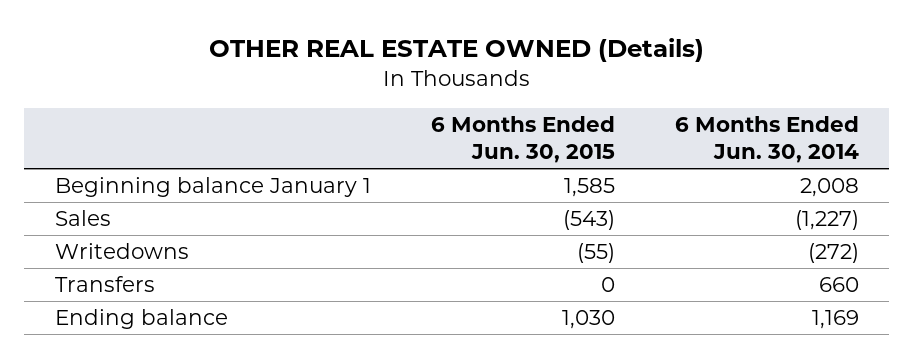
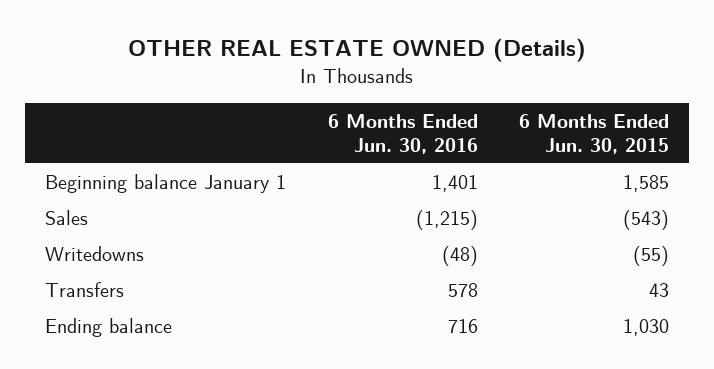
[675,115,860,164] 6 Months Ended Jun. 30, 2014 -> none
none -> [327,113,478,154] 6 Months Ended Jun. 30, 2016
[600,277,615,293] 0 -> [648,282,669,297] 43

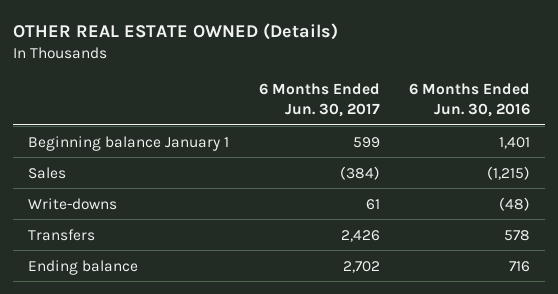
[518,113,669,154] 6 Months Ended Jun. 30, 2015 -> none
none -> [258,82,380,117] 6 Months Ended Jun. 30, 2017
[45,245,145,261] Writedowns -> [27,197,117,210] Write-downs

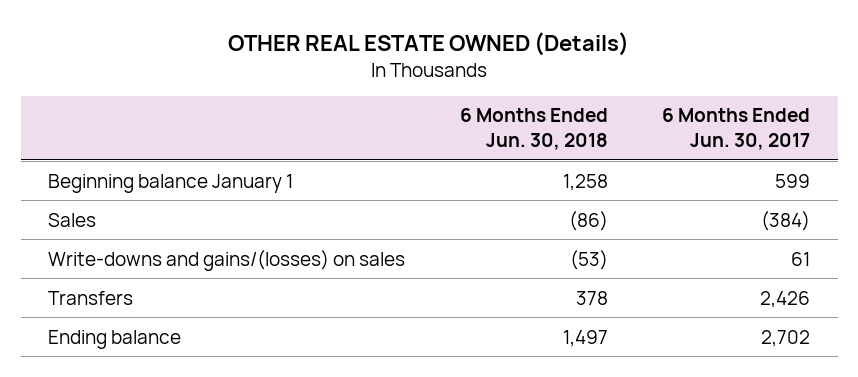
[409,82,531,117] 6 Months Ended Jun. 30, 2016 -> none
none -> [459,108,608,151] 6 Months Ended Jun. 30, 2018
[27,197,117,210] Write-downs -> [48,249,406,271] Write-downs and gains/(losses) on sales

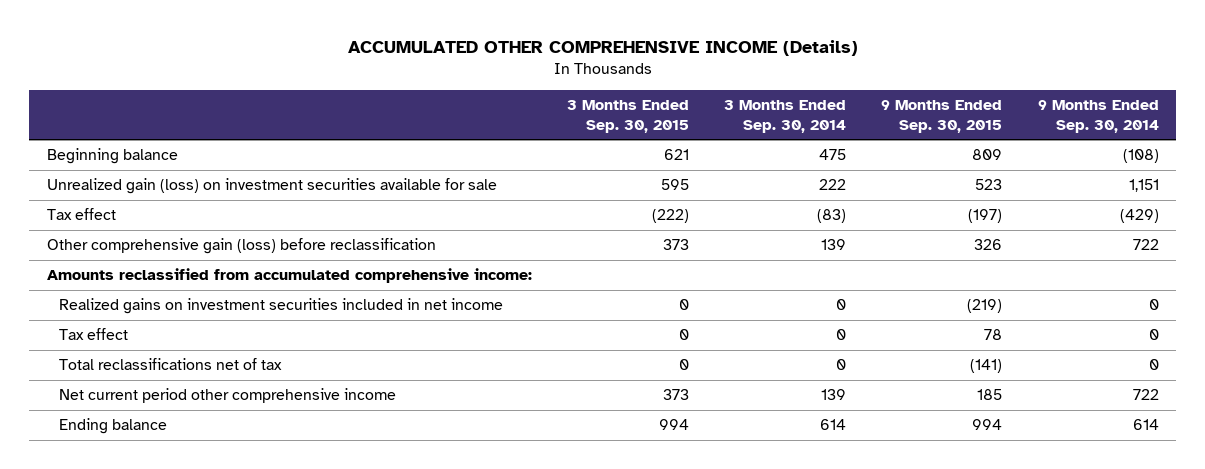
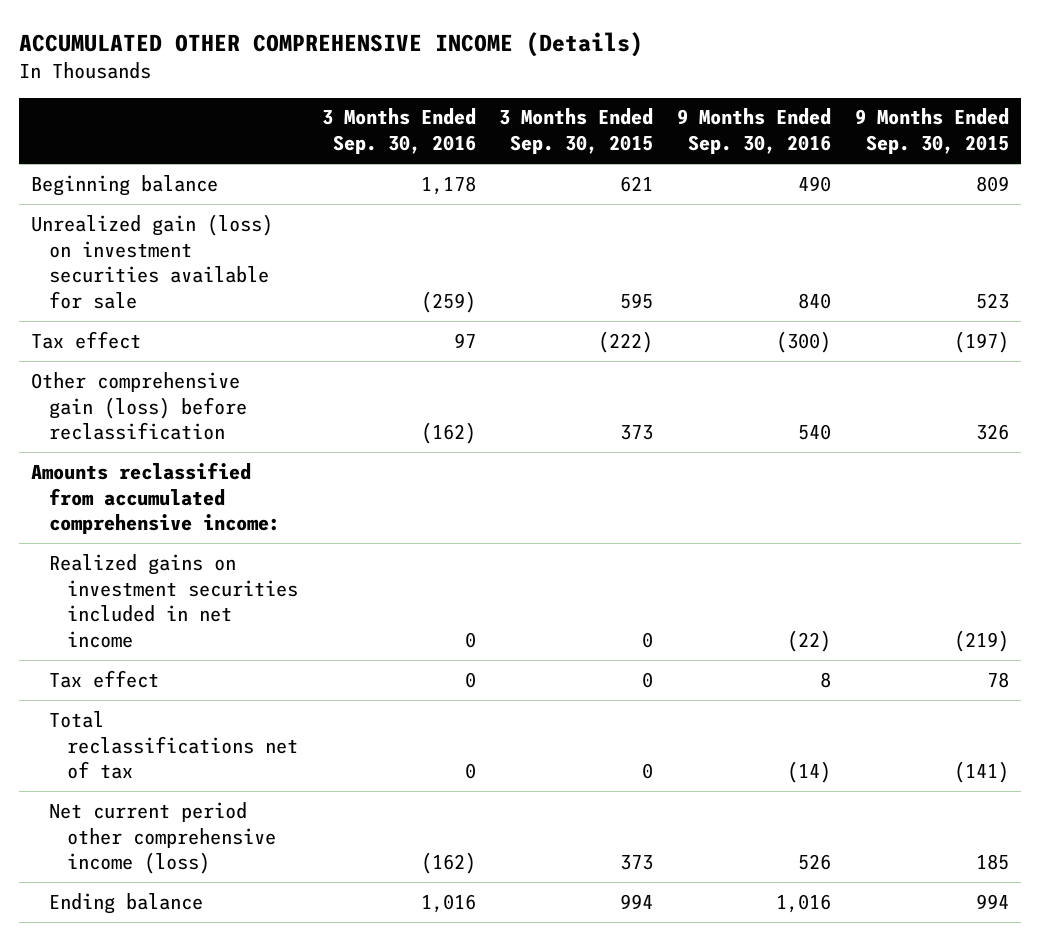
[724,100,847,133] 3 Months Ended Sep. 30, 2014 -> none
[1037,100,1159,133] 9 Months Ended Sep. 30, 2014 -> none
none -> [321,108,476,155] 3 Months Ended Sep. 30, 2016
none -> [677,108,832,155] 9 Months Ended Sep. 30, 2016
[58,388,396,404] Net current period other comprehensive income -> [49,801,277,875] Net current period other comprehensive income (loss)

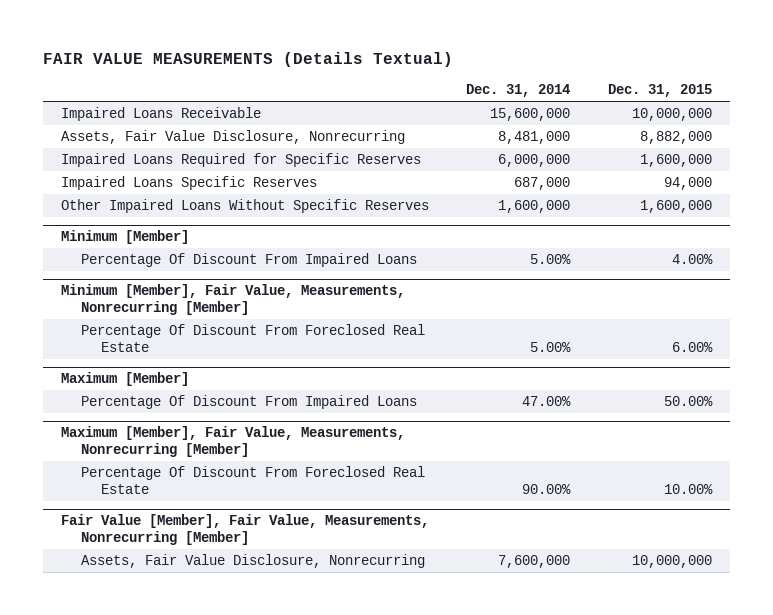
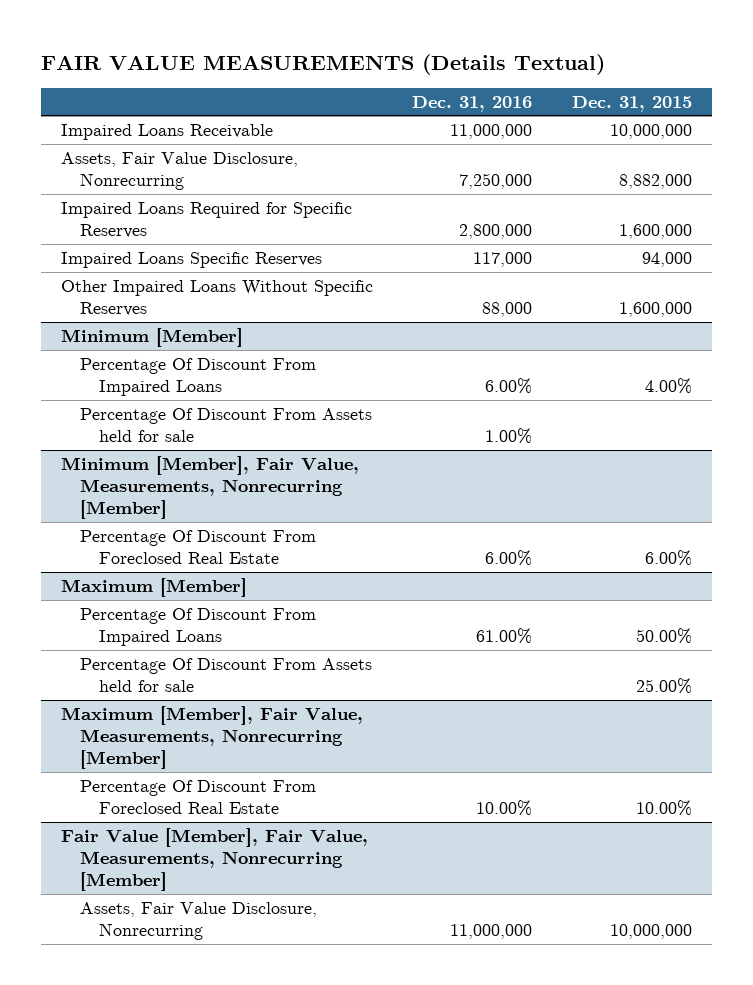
[466,84,571,98] Dec. 31, 2014 -> none
none -> [412,95,533,112] Dec. 31, 2016
none -> [79,408,372,443] Percentage Of Discount From Assets held for sale
none -> [79,658,372,693] Percentage Of Discount From Assets held for sale

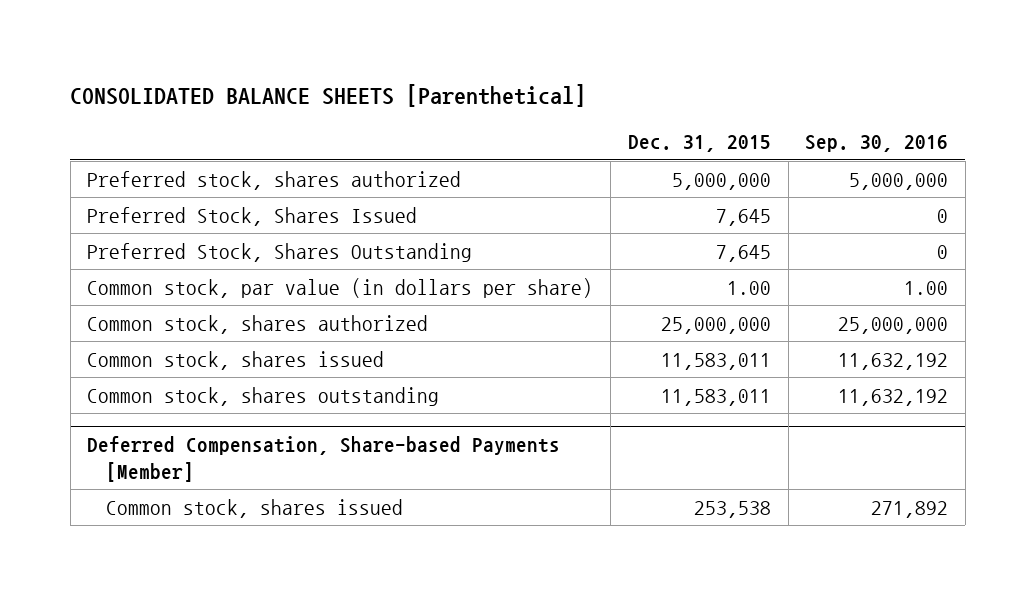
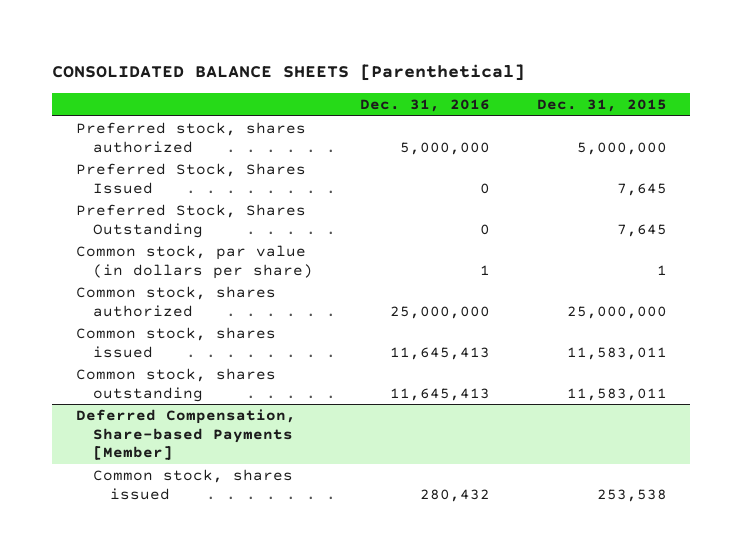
[805,135,949,153] Sep. 30, 2016 -> none
none -> [359,98,490,112] Dec. 31, 2016
[726,280,771,295] 1.00 -> [656,264,667,275] 1

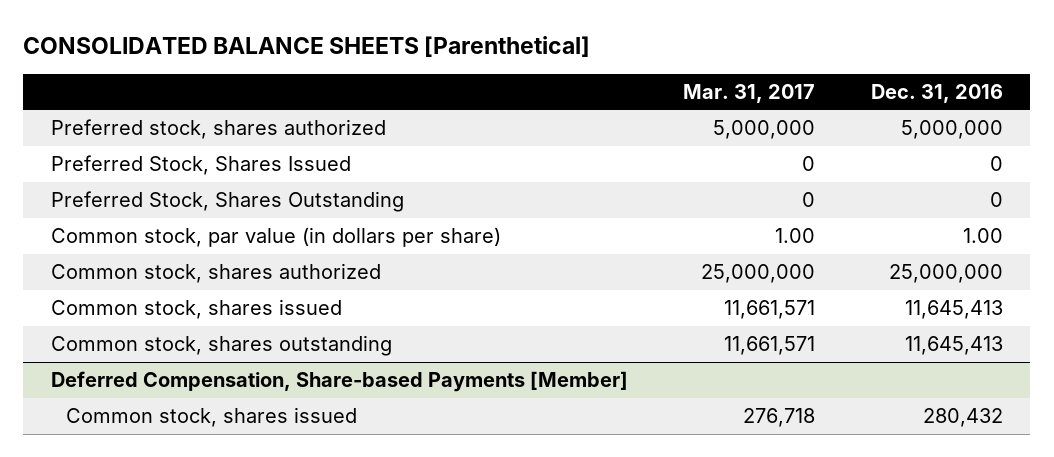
[536,98,667,112] Dec. 31, 2015 -> none
none -> [683,83,816,103] Mar. 31, 2017
[479,264,490,275] 1 -> [962,228,1003,244] 1.00

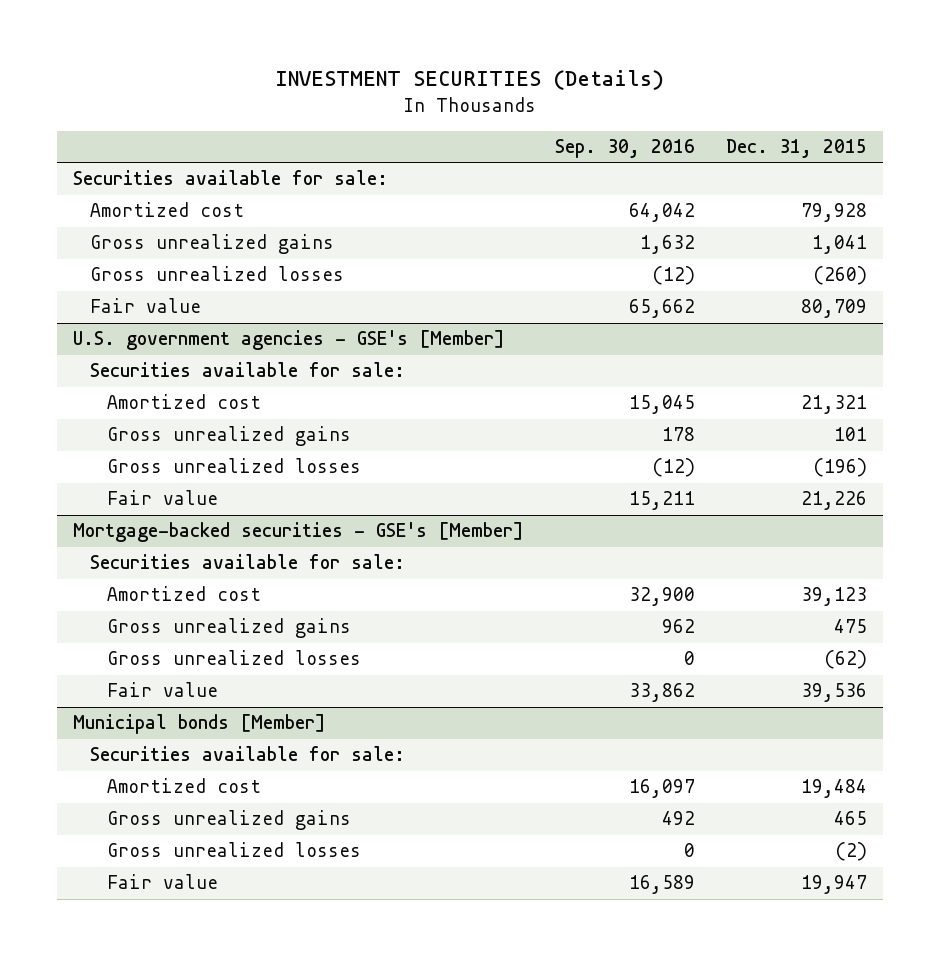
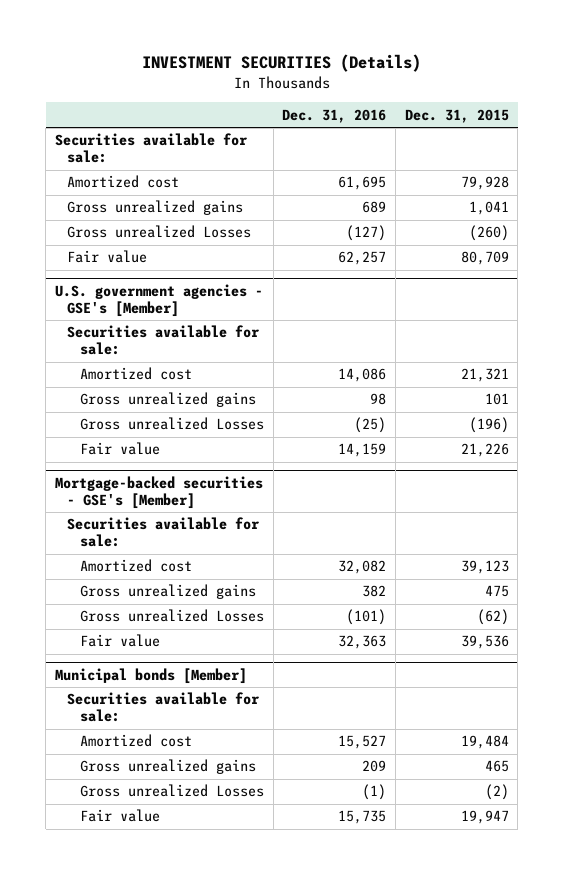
[554,138,695,158] Sep. 30, 2016 -> none
none -> [282,108,387,123] Dec. 31, 2016
[89,266,344,282] Gross unrealized losses -> [67,225,252,239] Gross unrealized Losses
[107,458,362,474] Gross unrealized losses -> [79,417,264,431] Gross unrealized Losses
[107,650,362,666] Gross unrealized losses -> [79,609,264,623] Gross unrealized Losses
[107,842,362,858] Gross unrealized losses -> [79,784,264,798] Gross unrealized Losses

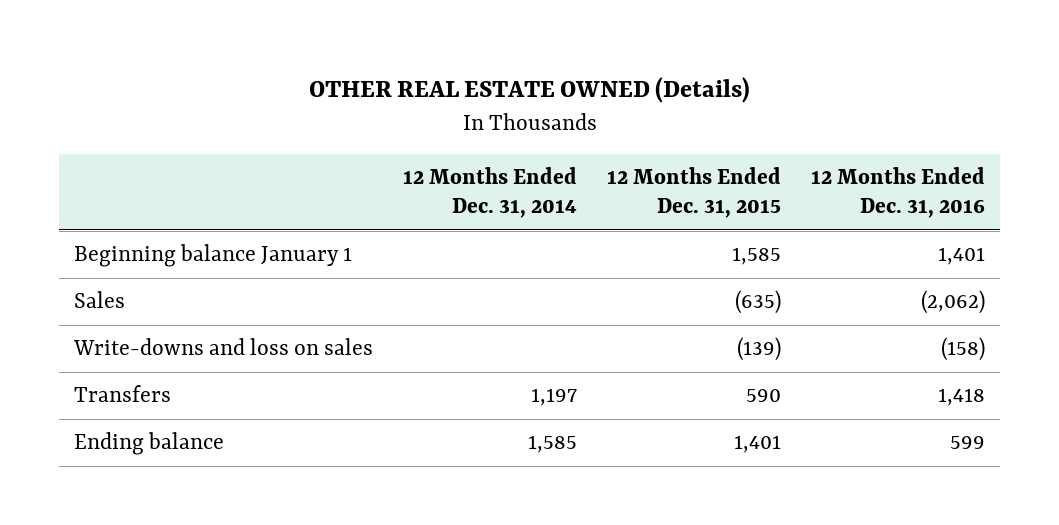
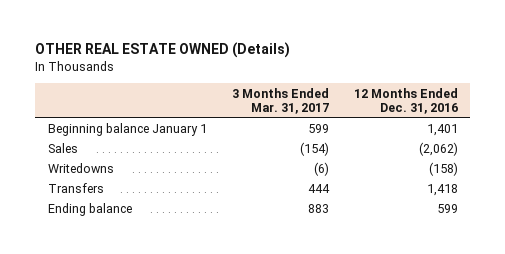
[403,167,578,219] 12 Months Ended Dec. 31, 2014 -> none
[606,167,781,219] 12 Months Ended Dec. 31, 2015 -> none
none -> [231,87,329,114] 3 Months Ended Mar. 31, 2017
[73,338,374,356] Write-downs and loss on sales -> [47,163,114,174] Writedowns

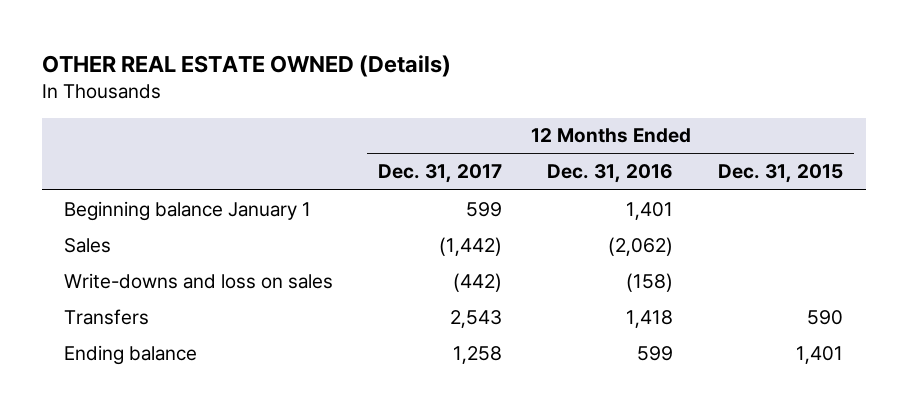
[231,87,329,114] 3 Months Ended Mar. 31, 2017 -> none
none -> [378,164,503,184] Dec. 31, 2017
none -> [718,164,844,184] Dec. 31, 2015
[47,163,114,174] Writedowns -> [64,272,334,289] Write-downs and loss on sales

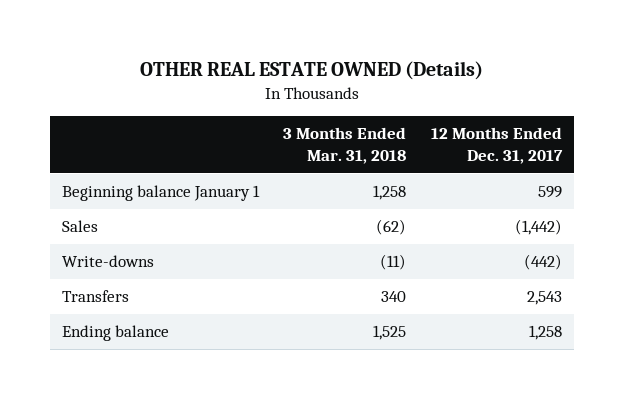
[547,164,674,184] Dec. 31, 2016 -> none
[718,164,844,184] Dec. 31, 2015 -> none
none -> [283,127,407,164] 3 Months Ended Mar. 31, 2018
[64,272,334,289] Write-downs and loss on sales -> [61,255,154,268] Write-downs

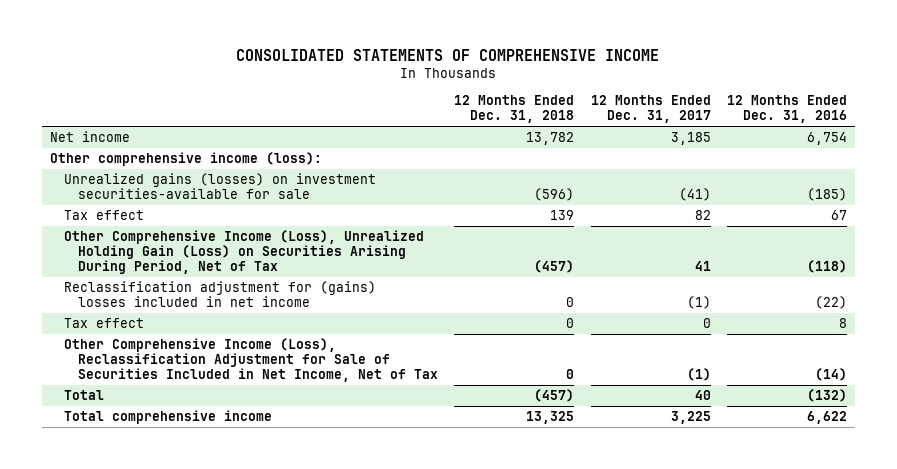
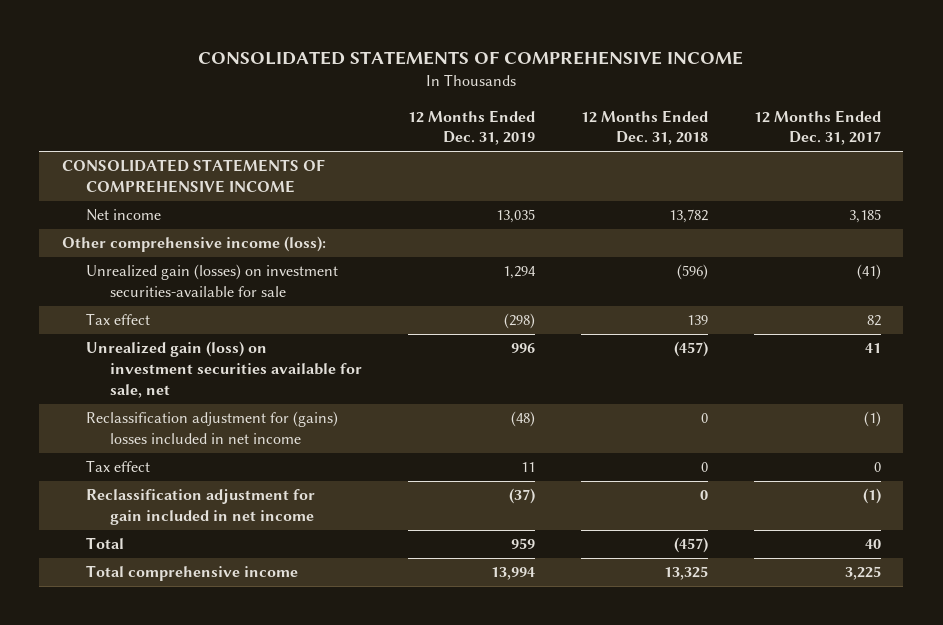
[726,94,847,124] 12 Months Ended Dec. 31, 2016 -> none
none -> [407,109,535,146] 12 Months Ended Dec. 31, 2019
none -> [62,159,326,194] CONSOLIDATED STATEMENTS OF COMPREHENSIVE INCOME
[63,172,376,200] Unrealized gains (losses) on investment securities-available for sale -> [85,264,338,298] Unrealized gain (losses) on investment securities-available for sale
[63,229,424,275] Other Comprehensive Income (Loss), Unrealized Holding Gain (Loss) on Securities Arising During Period, Net of Tax -> [85,341,362,398] Unrealized gain (loss) on investment securities available for sale, net
[63,337,439,383] Other Comprehensive Income (Loss), Reclassification Adjustment for Sale of Securities Included in Net Income, Net of Tax -> [85,489,315,526] Reclassification adjustment for gain included in net income

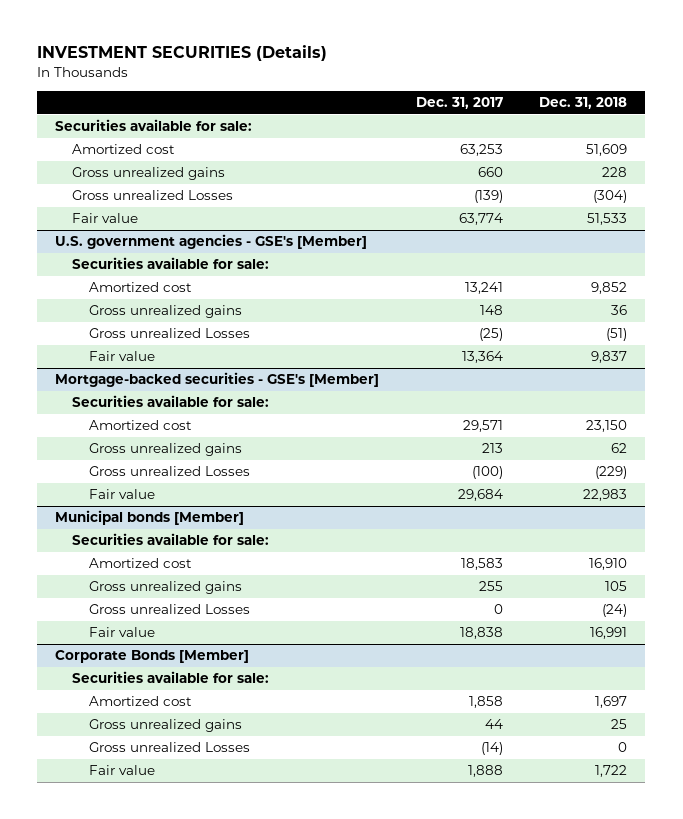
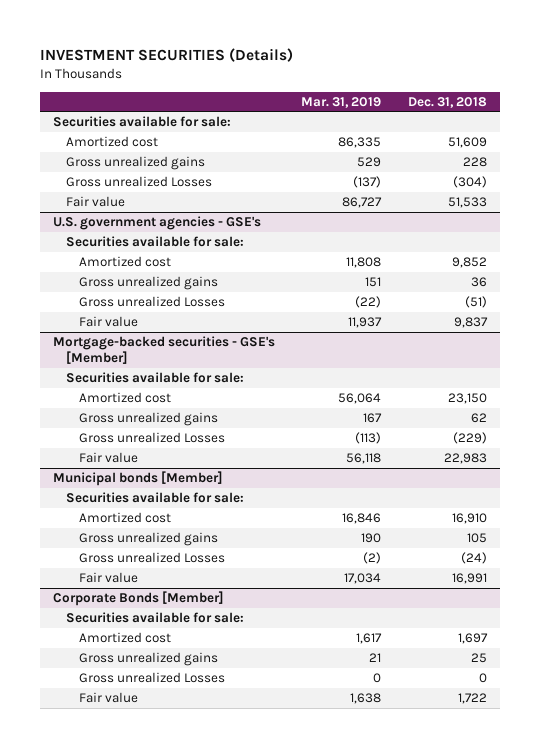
[415,96,503,109] Dec. 31, 2017 -> none
none -> [301,96,382,108] Mar. 31, 2019
[55,234,368,250] U.S. government agencies - GSE's [Member] -> [52,216,261,231] U.S. government agencies - GSE's

